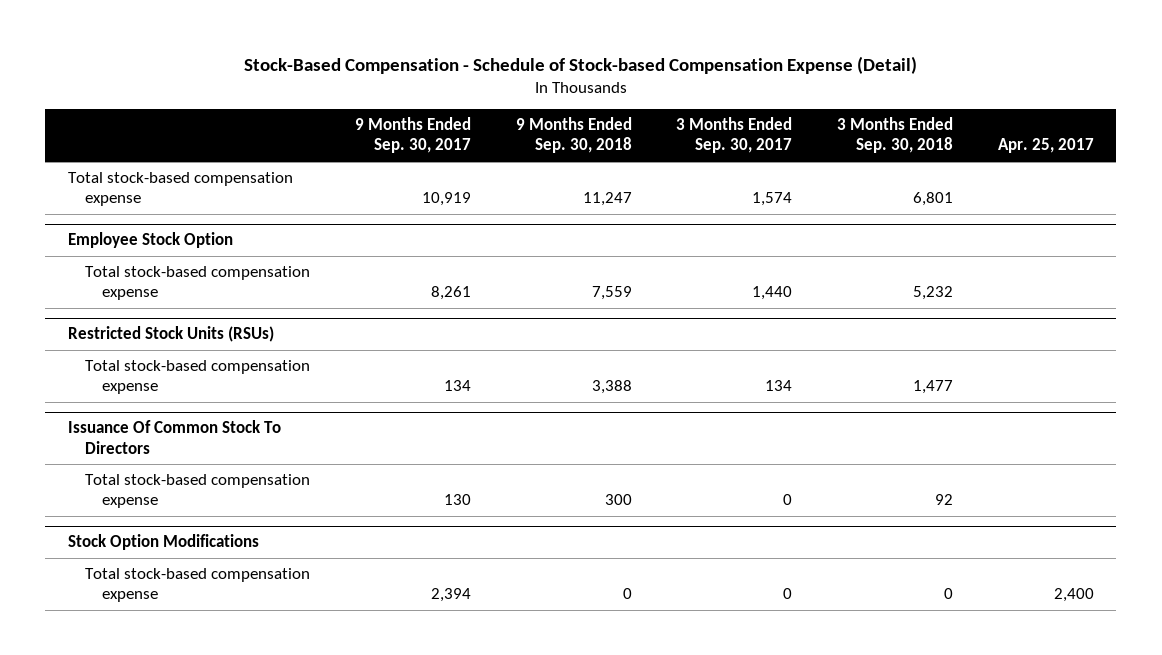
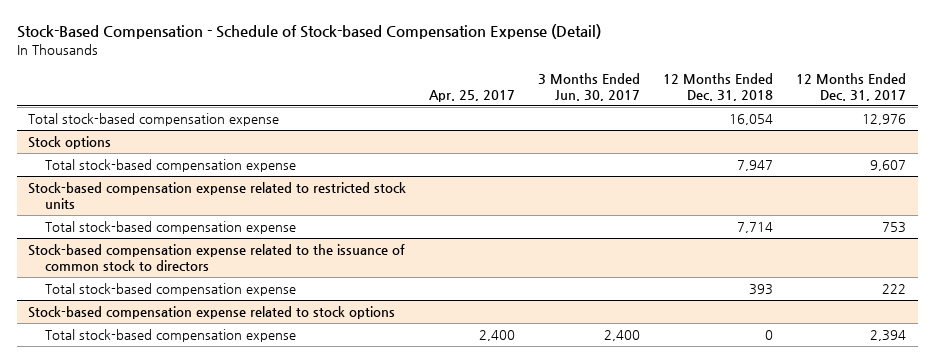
[354,117,471,154] 9 Months Ended Sep. 30, 2017 -> none
[515,117,632,154] 9 Months Ended Sep. 30, 2018 -> none
[676,117,793,154] 3 Months Ended Sep. 30, 2017 -> none
[837,117,954,154] 3 Months Ended Sep. 30, 2018 -> none
none -> [538,72,641,101] 3 Months Ended Jun. 30, 2017
none -> [663,72,774,101] 12 Months Ended Dec. 31, 2018
none -> [796,72,907,101] 12 Months Ended Dec. 31, 2017
[67,232,233,249] Employee Stock Option -> [28,136,112,150] Stock options
[67,326,274,343] Restricted Stock Units (RSUs) -> [28,182,407,210] Stock-based compensation expense related to restricted stock units
[67,420,281,454] Issuance Of Common Stock To Directors -> [28,244,406,272] Stock-based compensation expense related to the issuance of common stock to directors
[67,534,259,551] Stock Option Modifications -> [28,306,396,320] Stock-based compensation expense related to stock options

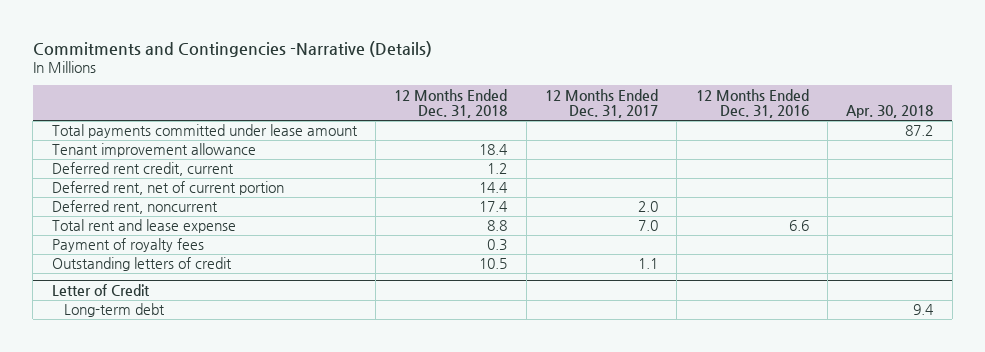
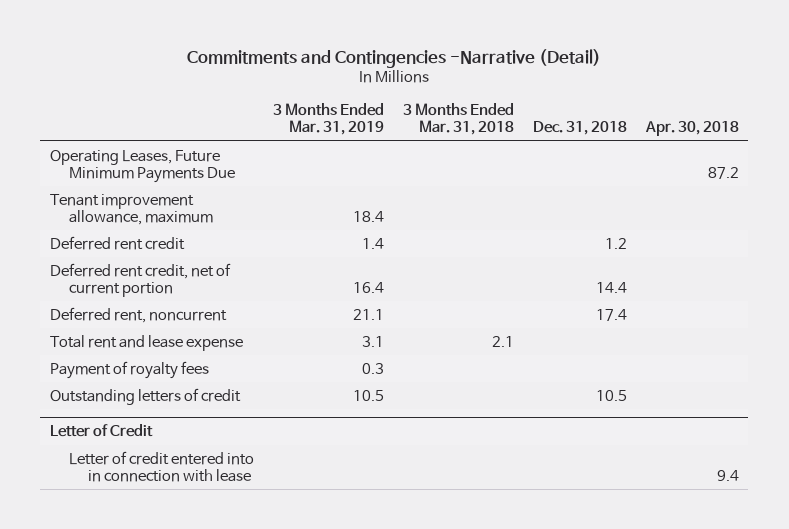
[32,40,432,57] Commitments and Contingencies -Narrative (Details) -> [187,48,602,68] Commitments and Contingencies -Narrative (Detail)
[394,88,508,119] 12 Months Ended Dec. 31, 2018 -> none
[545,88,659,119] 12 Months Ended Dec. 31, 2017 -> none
[695,88,809,119] 12 Months Ended Dec. 31, 2016 -> none
none -> [272,103,384,136] 3 Months Ended Mar. 31, 2019
none -> [402,103,514,136] 3 Months Ended Mar. 31, 2018
none -> [532,121,627,136] Dec. 31, 2018
[51,124,358,139] Total payments committed under lease amount -> [49,149,235,183] Operating Leases, Future Minimum Payments Due
[51,143,256,158] Tenant improvement allowance -> [49,193,213,225] Tenant improvement allowance, maximum
[51,162,234,177] Deferred rent credit, current -> [49,235,185,250] Deferred rent credit
[51,181,284,196] Deferred rent, net of current portion -> [49,262,231,297] Deferred rent credit, net of current portion
[63,303,165,318] Long-term debt -> [68,450,254,482] Letter of credit entered into in connection with lease

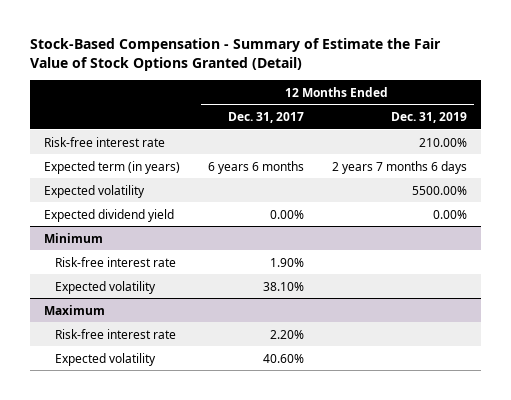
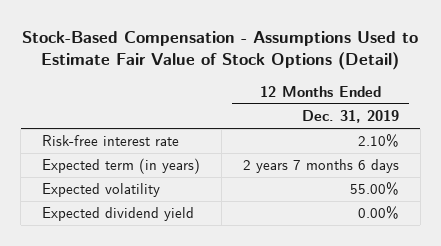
[30,38,442,71] Stock-Based Compensation - Summary of Estimate the Fair Value of Stock Options Granted (Detail) -> [22,31,419,71] Stock-Based Compensation - Assumptions Used to Estimate Fair Value of Stock Options (Detail)
[227,111,304,123] Dec. 31, 2017 -> none
[418,137,467,147] 210.00% -> [357,134,399,148] 2.10%
[411,185,467,195] 5500.00% -> [349,182,399,196] 55.00%
[44,232,104,243] Minimum -> none
[54,256,176,267] Risk-free interest rate -> none
[54,280,156,294] Expected volatility -> none
[44,304,106,315] Maximum -> none
[54,328,176,339] Risk-free interest rate -> none
[54,352,156,366] Expected volatility -> none

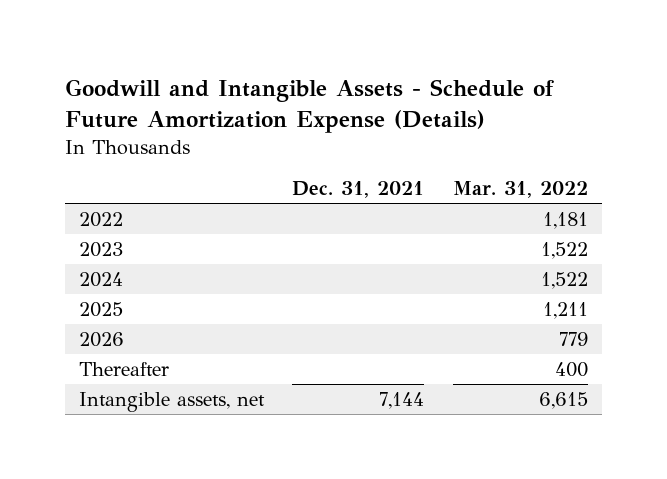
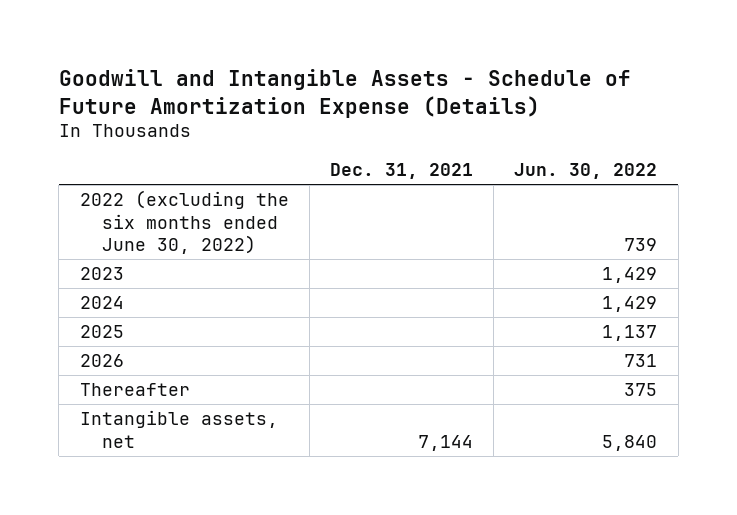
[452,181,588,199] Mar. 31, 2022 -> none
none -> [514,163,658,180] Jun. 30, 2022
[79,211,124,227] 2022 -> [79,189,289,255] 2022 (excluding the six months ended June 30, 2022)

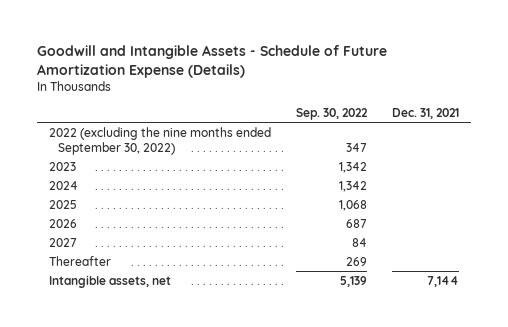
[514,163,658,180] Jun. 30, 2022 -> none
none -> [296,107,369,120] Sep. 30, 2022
[79,189,289,255] 2022 (excluding the six months ended June 30, 2022) -> [49,126,272,155] 2022 (excluding the nine months ended September 30, 2022)
none -> [49,237,78,247] 2027

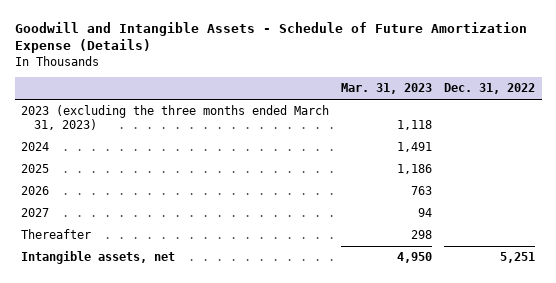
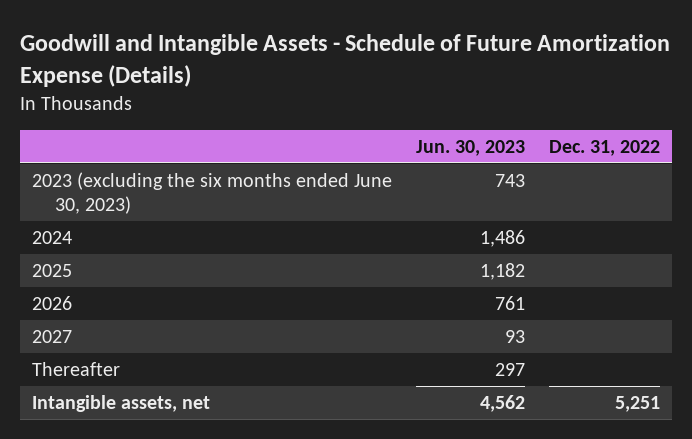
[341,83,433,95] Mar. 31, 2023 -> none
none -> [415,139,525,156] Jun. 30, 2023
[20,105,329,130] 2023 (excluding the three months ended March 31, 2023) -> [31,171,392,215] 2023 (excluding the six months ended June 30, 2023)

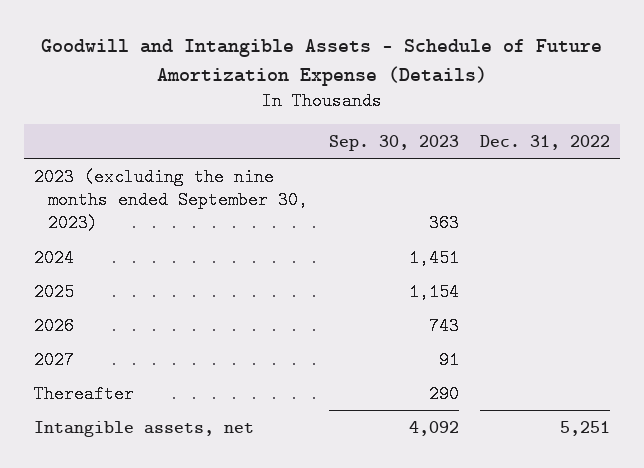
[415,139,525,156] Jun. 30, 2023 -> none
none -> [328,134,459,151] Sep. 30, 2023
[31,171,392,215] 2023 (excluding the six months ended June 30, 2023) -> [34,167,309,233] 2023 (excluding the nine months ended September 30, 2023)

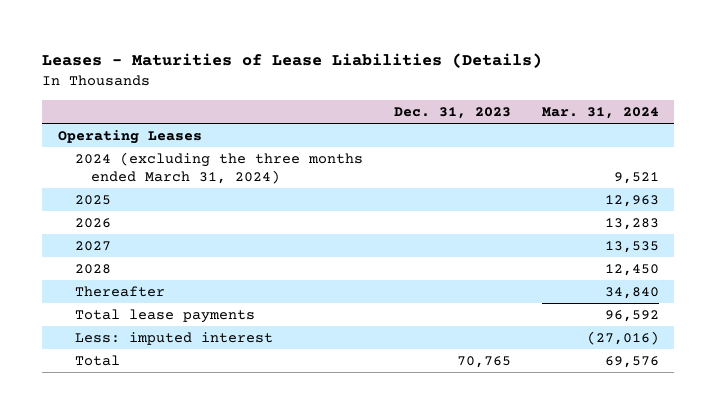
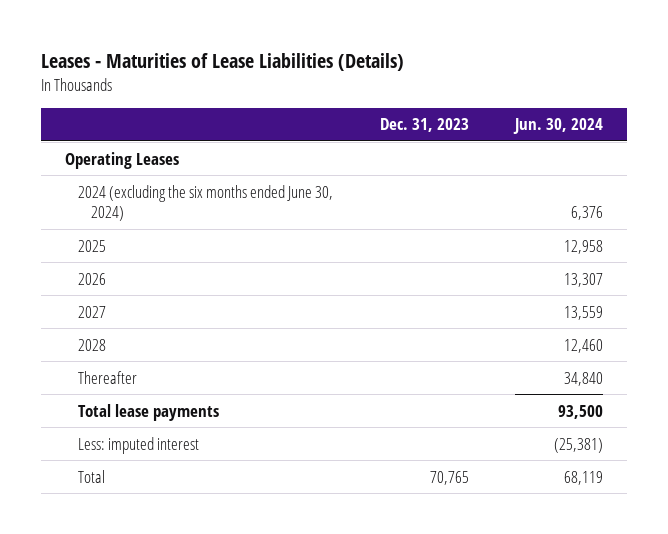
[541,107,659,120] Mar. 31, 2024 -> none
none -> [513,118,604,135] Jun. 30, 2024
[74,151,363,184] 2024 (excluding the three months ended March 31, 2024) -> [77,184,333,222] 2024 (excluding the six months ended June 30, 2024)

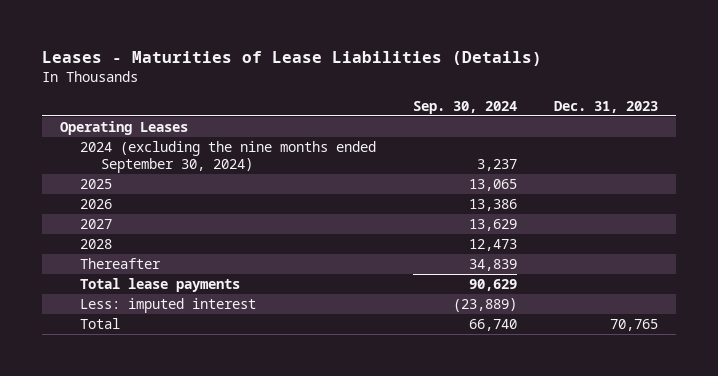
[513,118,604,135] Jun. 30, 2024 -> none
none -> [413,100,518,114] Sep. 30, 2024
[77,184,333,222] 2024 (excluding the six months ended June 30, 2024) -> [80,141,377,173] 2024 (excluding the nine months ended September 30, 2024)

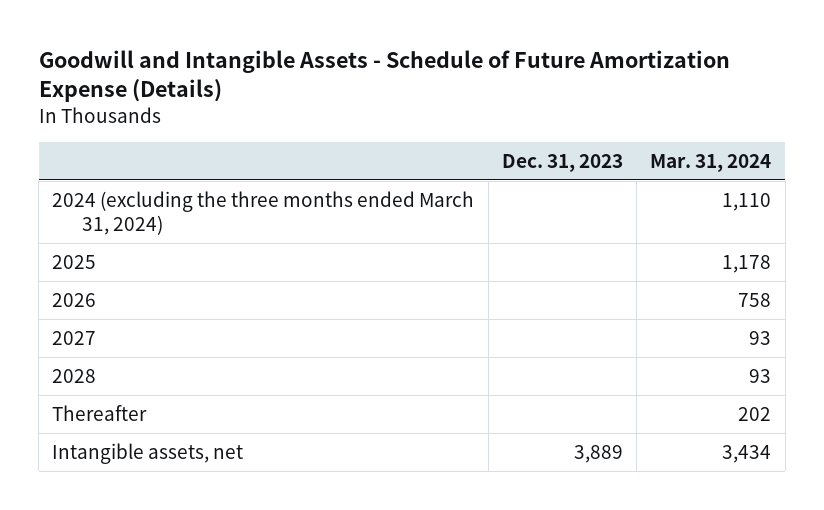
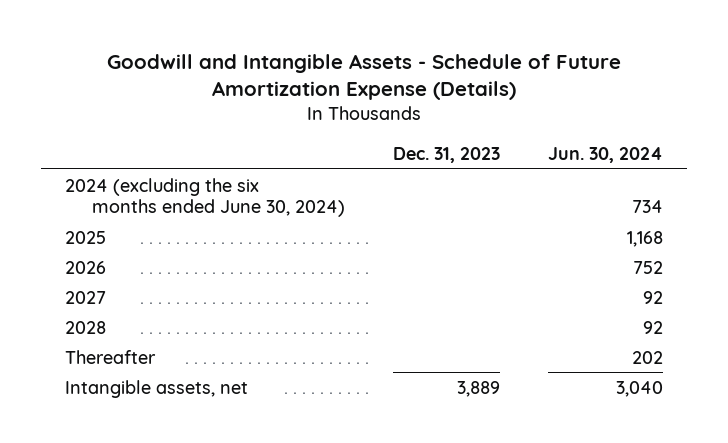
[650,153,772,172] Mar. 31, 2024 -> none
none -> [548,146,664,163] Jun. 30, 2024
[52,190,475,236] 2024 (excluding the three months ended March 31, 2024) -> [64,177,346,218] 2024 (excluding the six months ended June 30, 2024)

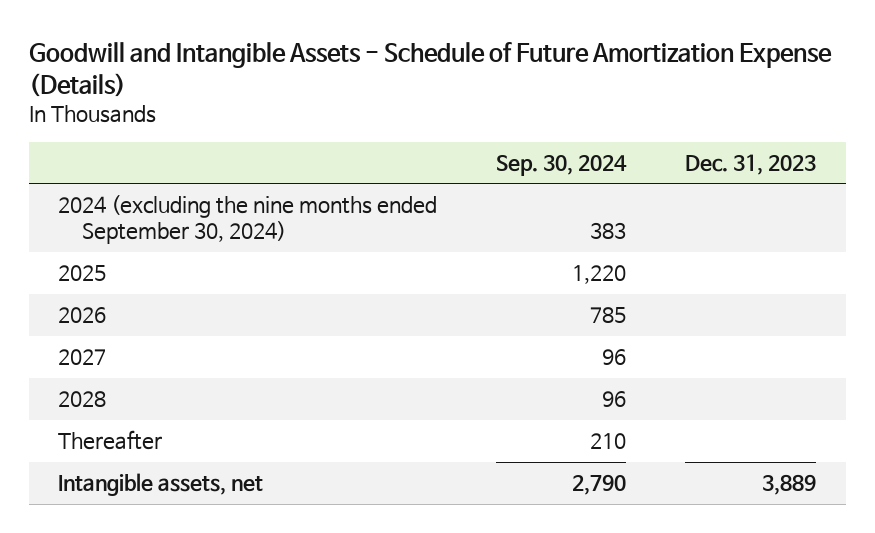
[548,146,664,163] Jun. 30, 2024 -> none
none -> [496,154,628,176] Sep. 30, 2024
[64,177,346,218] 2024 (excluding the six months ended June 30, 2024) -> [58,195,438,245] 2024 (excluding the nine months ended September 30, 2024)

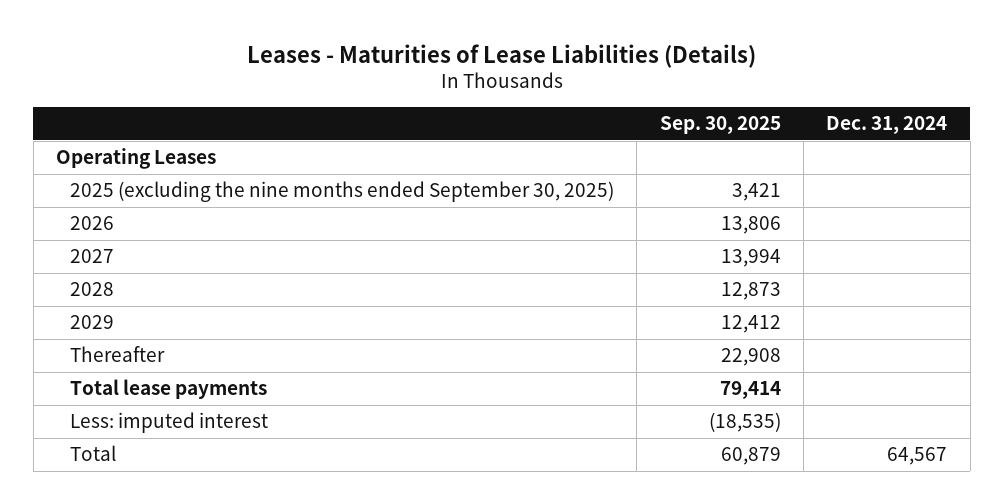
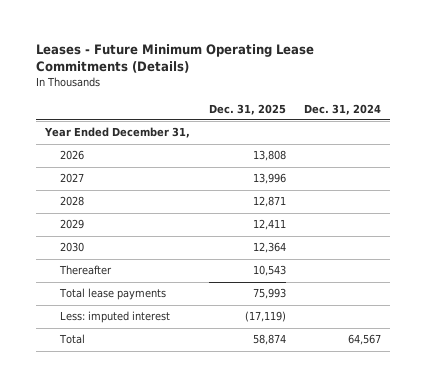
[246,43,756,68] Leases - Maturities of Lease Liabilities (Details) -> [36,43,315,73] Leases - Future Minimum Operating Lease Commitments (Details)
[659,116,781,135] Sep. 30, 2025 -> none
none -> [208,103,286,115] Dec. 31, 2025
[69,181,614,203] 2025 (excluding the nine months ended September 30, 2025) -> none
[56,148,217,170] Operating Leases -> [44,127,191,139] Year Ended December 31,
none -> [59,242,84,253] 2030

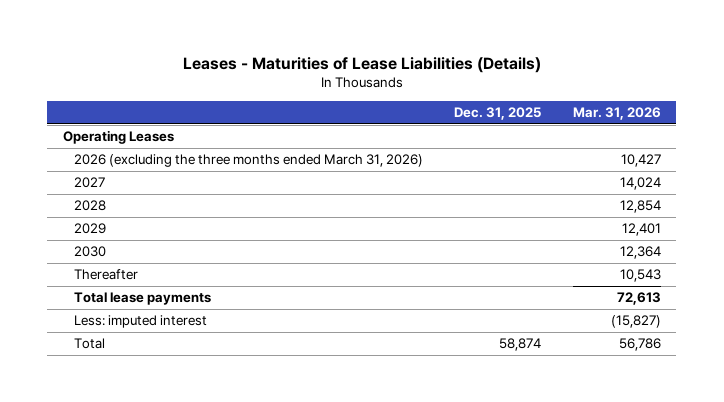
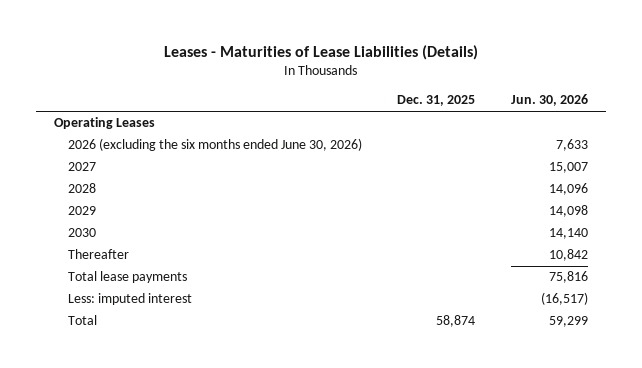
[572,107,661,121] Mar. 31, 2026 -> none
none -> [511,94,589,107] Jun. 30, 2026
[73,154,423,168] 2026 (excluding the three months ended March 31, 2026) -> [67,138,362,152] 2026 (excluding the six months ended June 30, 2026)

